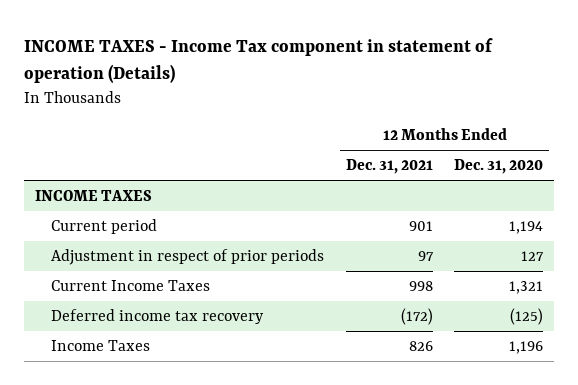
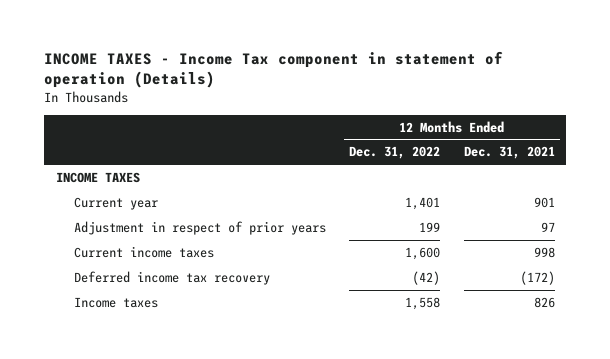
[454,159,544,175] Dec. 31, 2020 -> none
none -> [349,146,441,160] Dec. 31, 2022
[51,219,158,235] Current period -> [74,196,159,210] Current year
[51,249,325,266] Adjustment in respect of prior periods -> [74,220,327,235] Adjustment in respect of prior years
[51,280,211,292] Current Income Taxes -> [74,245,215,258] Current income taxes
[51,340,151,352] Income Taxes -> [74,296,159,308] Income taxes

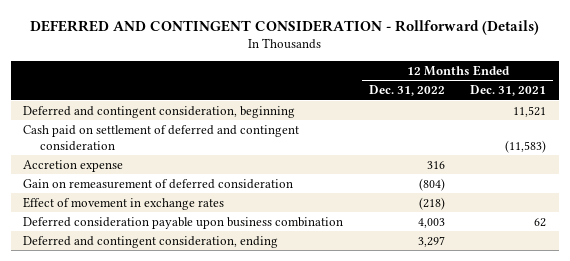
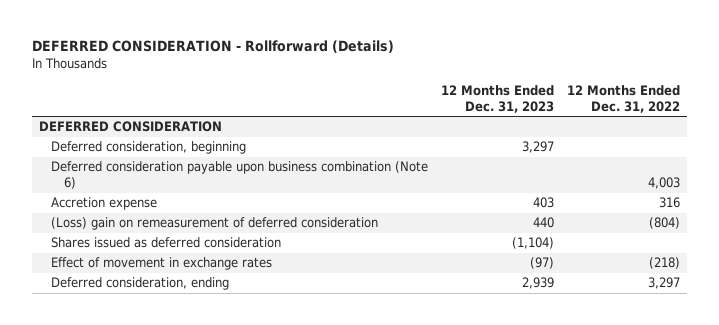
[29,19,539,35] DEFERRED AND CONTINGENT CONSIDERATION - Rollforward (Details) -> [32,40,395,54] DEFERRED CONSIDERATION - Rollforward (Details)
[470,85,547,97] Dec. 31, 2021 -> none
none -> [441,84,555,113] 12 Months Ended Dec. 31, 2023
[23,124,300,151] Cash paid on settlement of deferred and contingent consideration -> none
none -> [38,121,222,133] DEFERRED CONSIDERATION
[23,105,296,118] Deferred and contingent consideration, beginning -> [51,141,247,155] Deferred consideration, beginning
none -> [51,161,429,190] Deferred consideration payable upon business combination (Note 6)
[23,178,294,189] Gain on remeasurement of deferred consideration -> [51,217,379,231] (Loss) gain on remeasurement of deferred consideration
none -> [51,237,282,249] Shares issued as deferred consideration
[23,216,344,229] Deferred consideration payable upon business combination -> none
[23,235,279,248] Deferred and contingent consideration, ending -> [51,277,230,291] Deferred consideration, ending

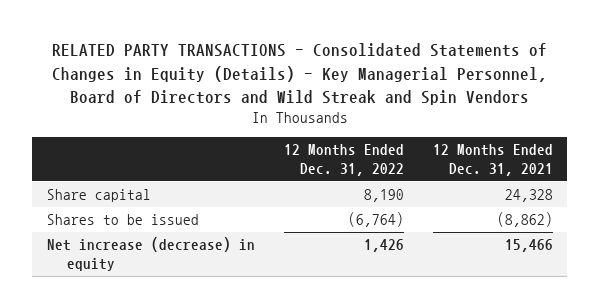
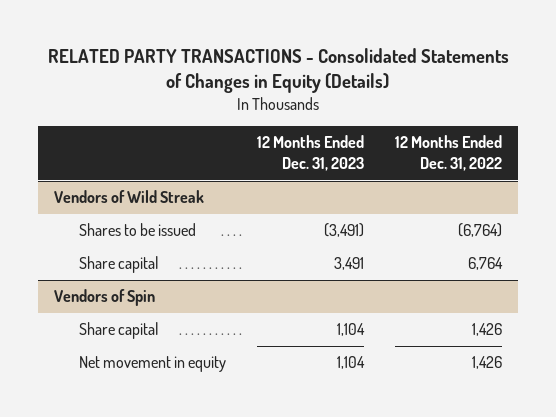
[51,43,547,105] RELATED PARTY TRANSACTIONS - Consolidated Statements of Changes in Equity (Details) - Key Managerial Personnel, Board of Directors and Wild Streak and Spin Vendors -> [47,48,509,94] RELATED PARTY TRANSACTIONS - Consolidated Statements of Changes in Equity (Details)
[432,143,553,177] 12 Months Ended Dec. 31, 2021 -> none
none -> [257,135,365,172] 12 Months Ended Dec. 31, 2023
[46,189,151,203] Share capital -> none
none -> [53,190,204,204] Vendors of Wild Streak
none -> [79,256,160,274] Share capital
none -> [53,289,155,307] Vendors of Spin
none -> [79,322,160,340] Share capital
[46,237,255,272] Net increase (decrease) in equity -> [79,356,227,373] Net movement in equity

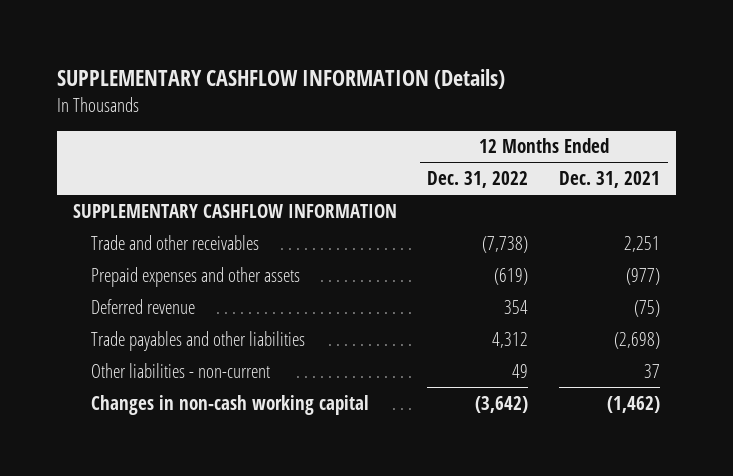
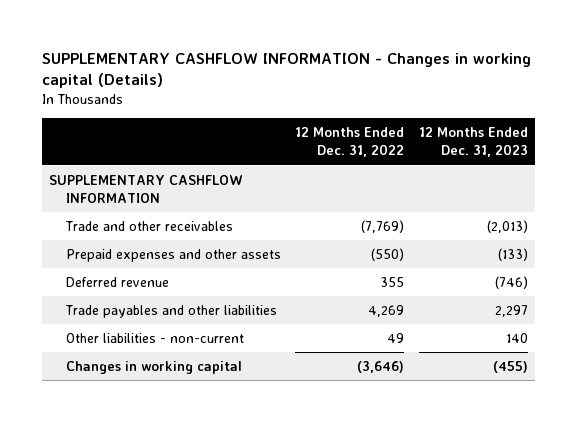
[57,69,506,90] SUPPLEMENTARY CASHFLOW INFORMATION (Details) -> [41,52,531,89] SUPPLEMENTARY CASHFLOW INFORMATION - Changes in working capital (Details)
[559,170,661,188] Dec. 31, 2021 -> none
none -> [418,127,528,158] 12 Months Ended Dec. 31, 2023
[482,235,529,253] (7,738) -> [361,219,405,233] (7,769)
[494,267,529,285] (619) -> [371,247,405,261] (550)
[504,299,529,314] 354 -> [380,276,405,287] 355
[492,331,529,348] 4,312 -> [368,304,405,317] 4,269
[90,394,369,415] Changes in non-cash working capital -> [65,360,242,374] Changes in working capital
[475,395,529,413] (3,642) -> [357,360,405,373] (3,646)

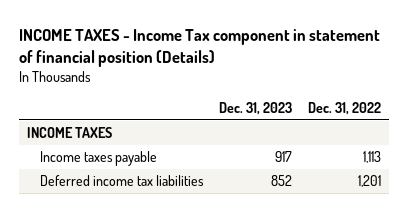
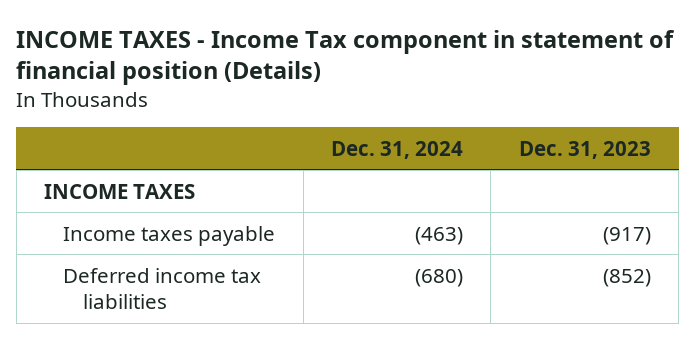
[307,102,381,116] Dec. 31, 2022 -> none
none -> [331,140,464,159] Dec. 31, 2024
[274,151,292,163] 917 -> [602,226,651,245] (917)
[270,175,292,187] 852 -> [602,268,651,287] (852)

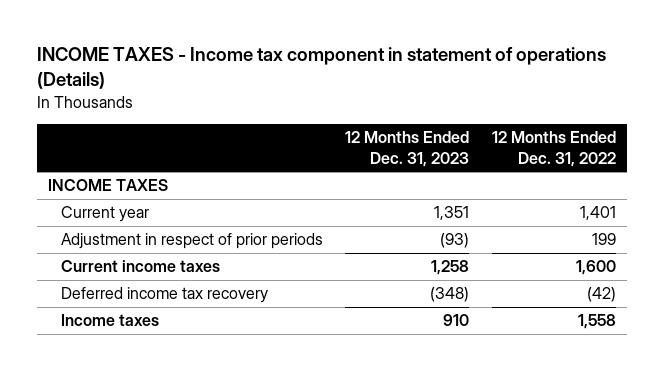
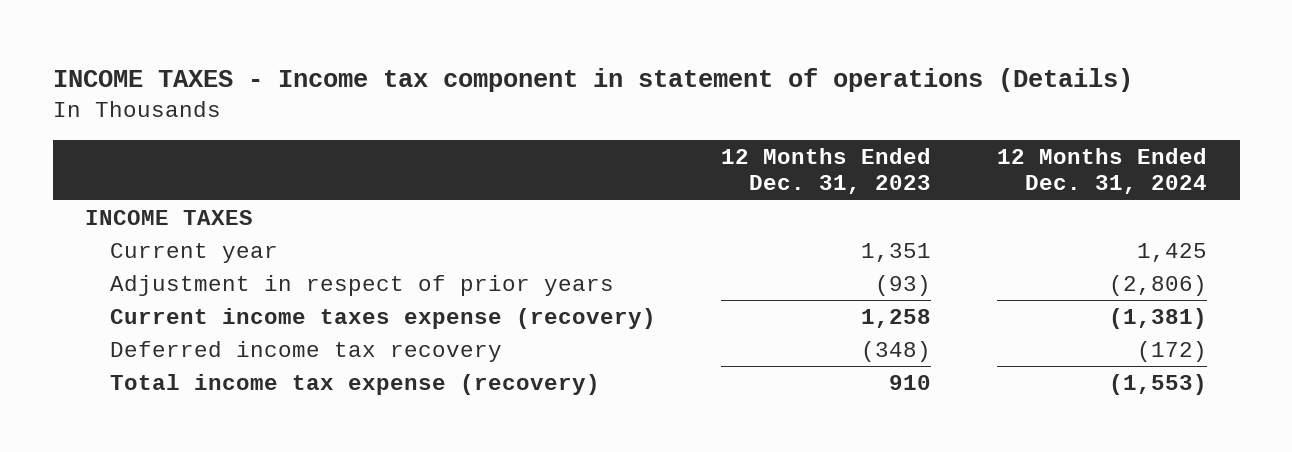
[491,131,616,167] 12 Months Ended Dec. 31, 2022 -> none
none -> [996,147,1207,195] 12 Months Ended Dec. 31, 2024
[60,233,323,250] Adjustment in respect of prior periods -> [110,274,615,296] Adjustment in respect of prior years
[60,260,220,273] Current income taxes -> [110,307,657,329] Current income taxes expense (recovery)
[60,314,159,327] Income taxes -> [110,373,601,395] Total income tax expense (recovery)

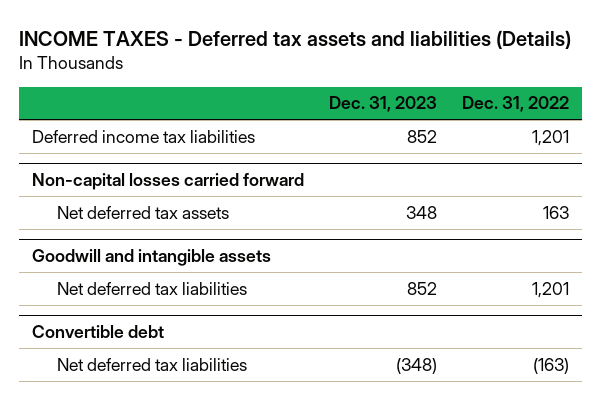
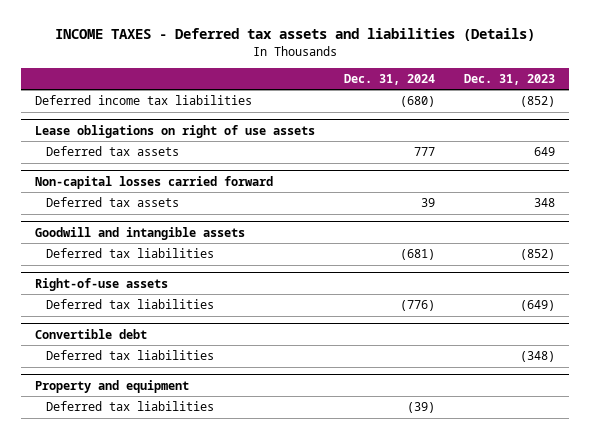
[462,96,570,113] Dec. 31, 2022 -> none
none -> [343,73,435,85] Dec. 31, 2024
[406,129,437,143] 852 -> [519,96,555,108] (852)
none -> [35,124,316,138] Lease obligations on right of use assets
none -> [45,146,179,157] Deferred tax assets
[57,205,230,219] Net deferred tax assets -> [45,197,179,208] Deferred tax assets
[57,281,248,295] Net deferred tax liabilities -> [45,248,214,259] Deferred tax liabilities
[406,281,437,295] 852 -> [519,249,555,261] (852)
none -> [35,277,169,291] Right-of-use assets
none -> [45,299,214,310] Deferred tax liabilities
[57,357,248,371] Net deferred tax liabilities -> [45,350,214,361] Deferred tax liabilities
none -> [35,379,190,393] Property and equipment
none -> [45,401,214,412] Deferred tax liabilities

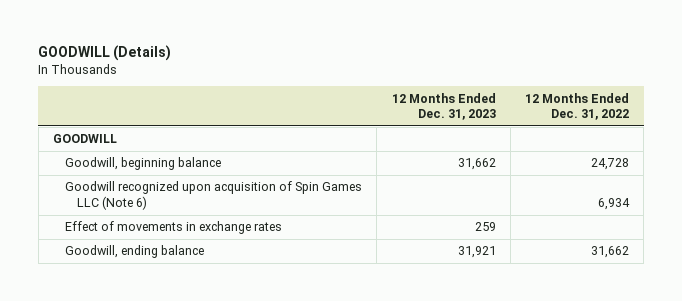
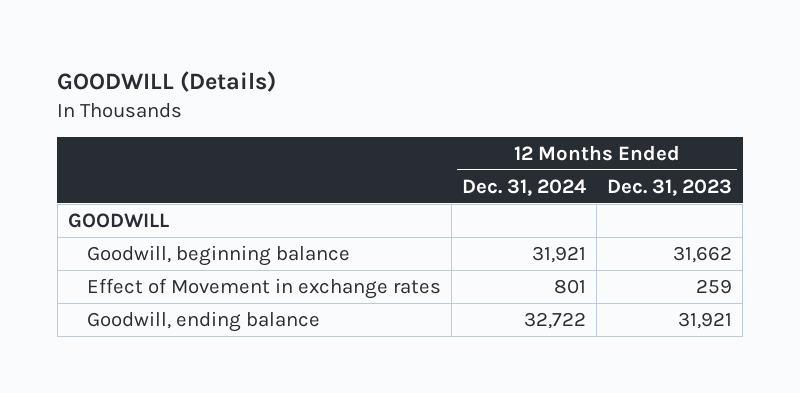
[524,92,629,121] 12 Months Ended Dec. 31, 2022 -> none
none -> [462,178,587,196] Dec. 31, 2024
[65,181,363,211] Goodwill recognized upon acquisition of Spin Games LLC (Note 6) -> none
[65,221,283,235] Effect of movements in exchange rates -> [87,277,442,299] Effect of Movement in exchange rates

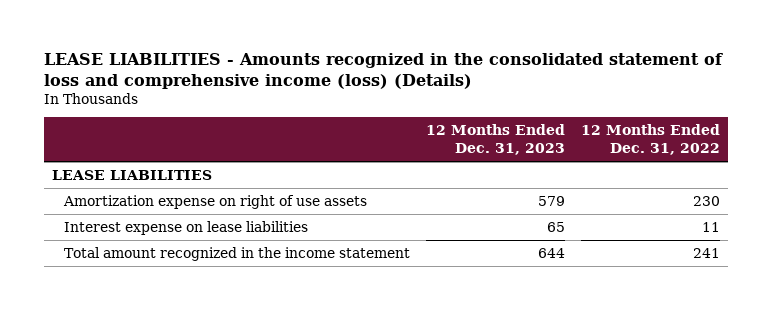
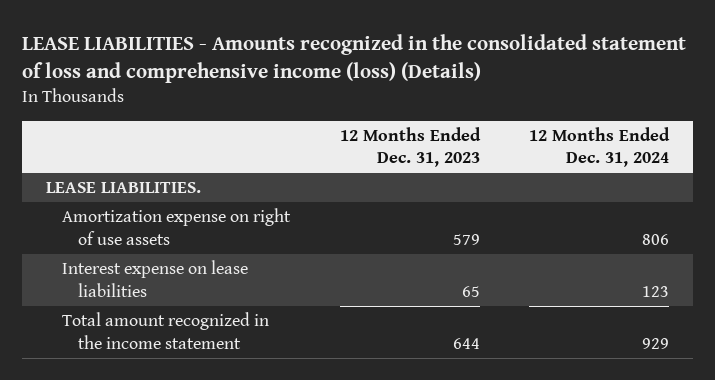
[581,124,721,155] 12 Months Ended Dec. 31, 2022 -> none
none -> [528,126,670,168] 12 Months Ended Dec. 31, 2024
[51,170,212,181] LEASE LIABILITIES -> [46,182,202,194] LEASE LIABILITIES.

